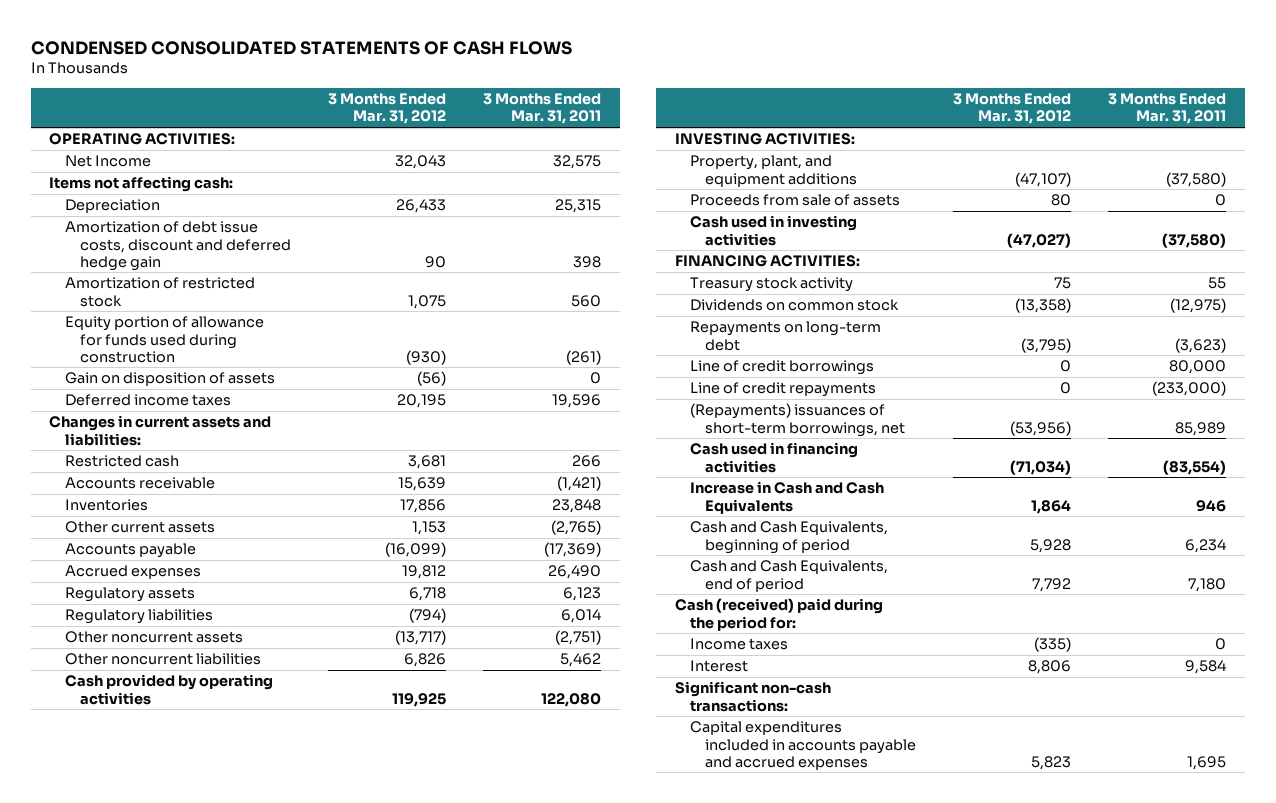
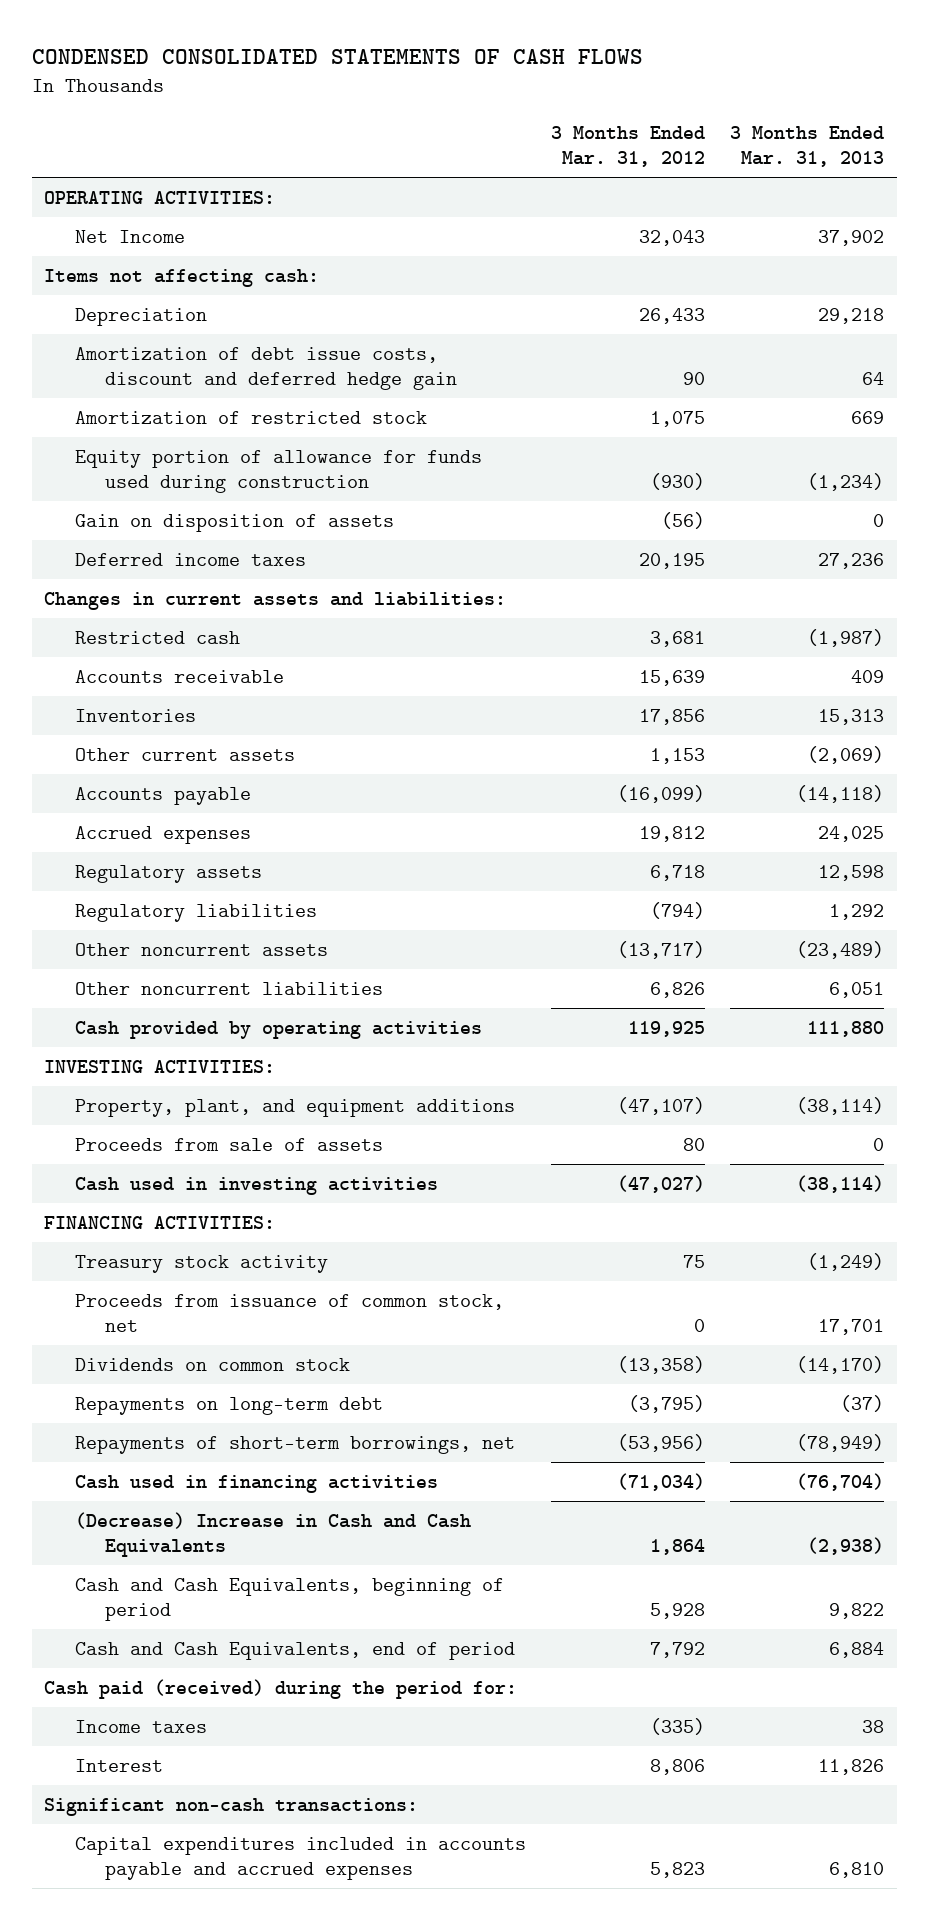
[483,93,602,125] 3 Months Ended Mar. 31, 2011 -> none
none -> [730,125,885,167] 3 Months Ended Mar. 31, 2013
none -> [74,1293,504,1333] Proceeds from issuance of common stock, net
[689,360,874,376] Line of credit borrowings -> none
[689,382,876,398] Line of credit repayments -> none
[689,403,906,437] (Repayments) issuances of short-term borrowings, net -> [74,1435,515,1454] Repayments of short-term borrowings, net
[689,481,884,514] Increase in Cash and Cash Equivalents -> [74,1511,471,1558] (Decrease) Increase in Cash and Cash Equivalents
[674,598,883,631] Cash (received) paid during the period for: -> [44,1678,518,1699] Cash paid (received) during the period for:

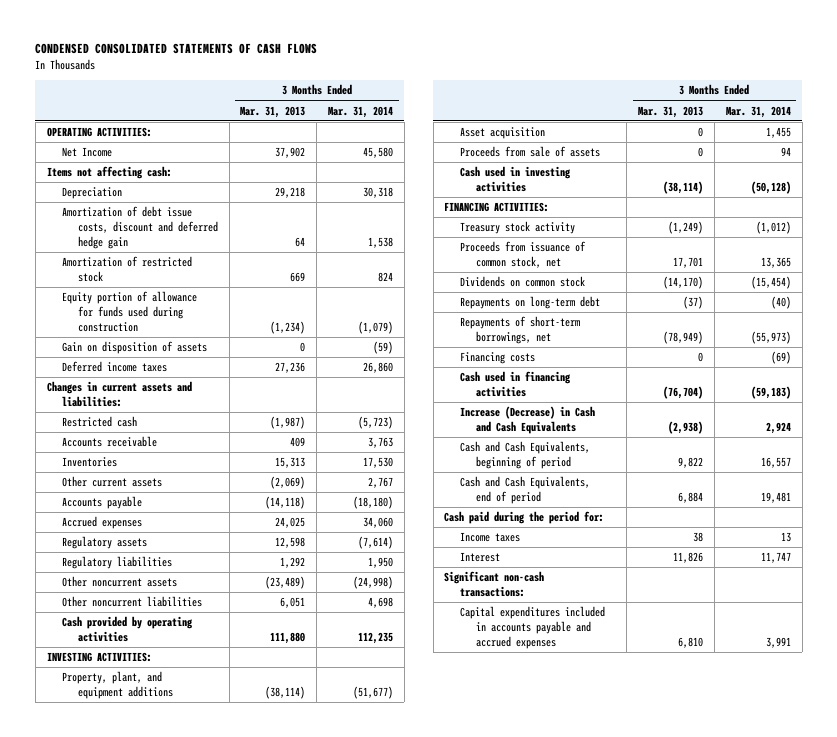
[551,125,706,167] 3 Months Ended Mar. 31, 2012 -> none
none -> [328,105,394,118] Mar. 31, 2014
none -> [459,127,545,140] Asset acquisition
none -> [459,352,535,365] Financing costs
[74,1511,471,1558] (Decrease) Increase in Cash and Cash Equivalents -> [459,406,595,435] Increase (Decrease) in Cash and Cash Equivalents
[44,1678,518,1699] Cash paid (received) during the period for: -> [444,511,605,525] Cash paid during the period for:

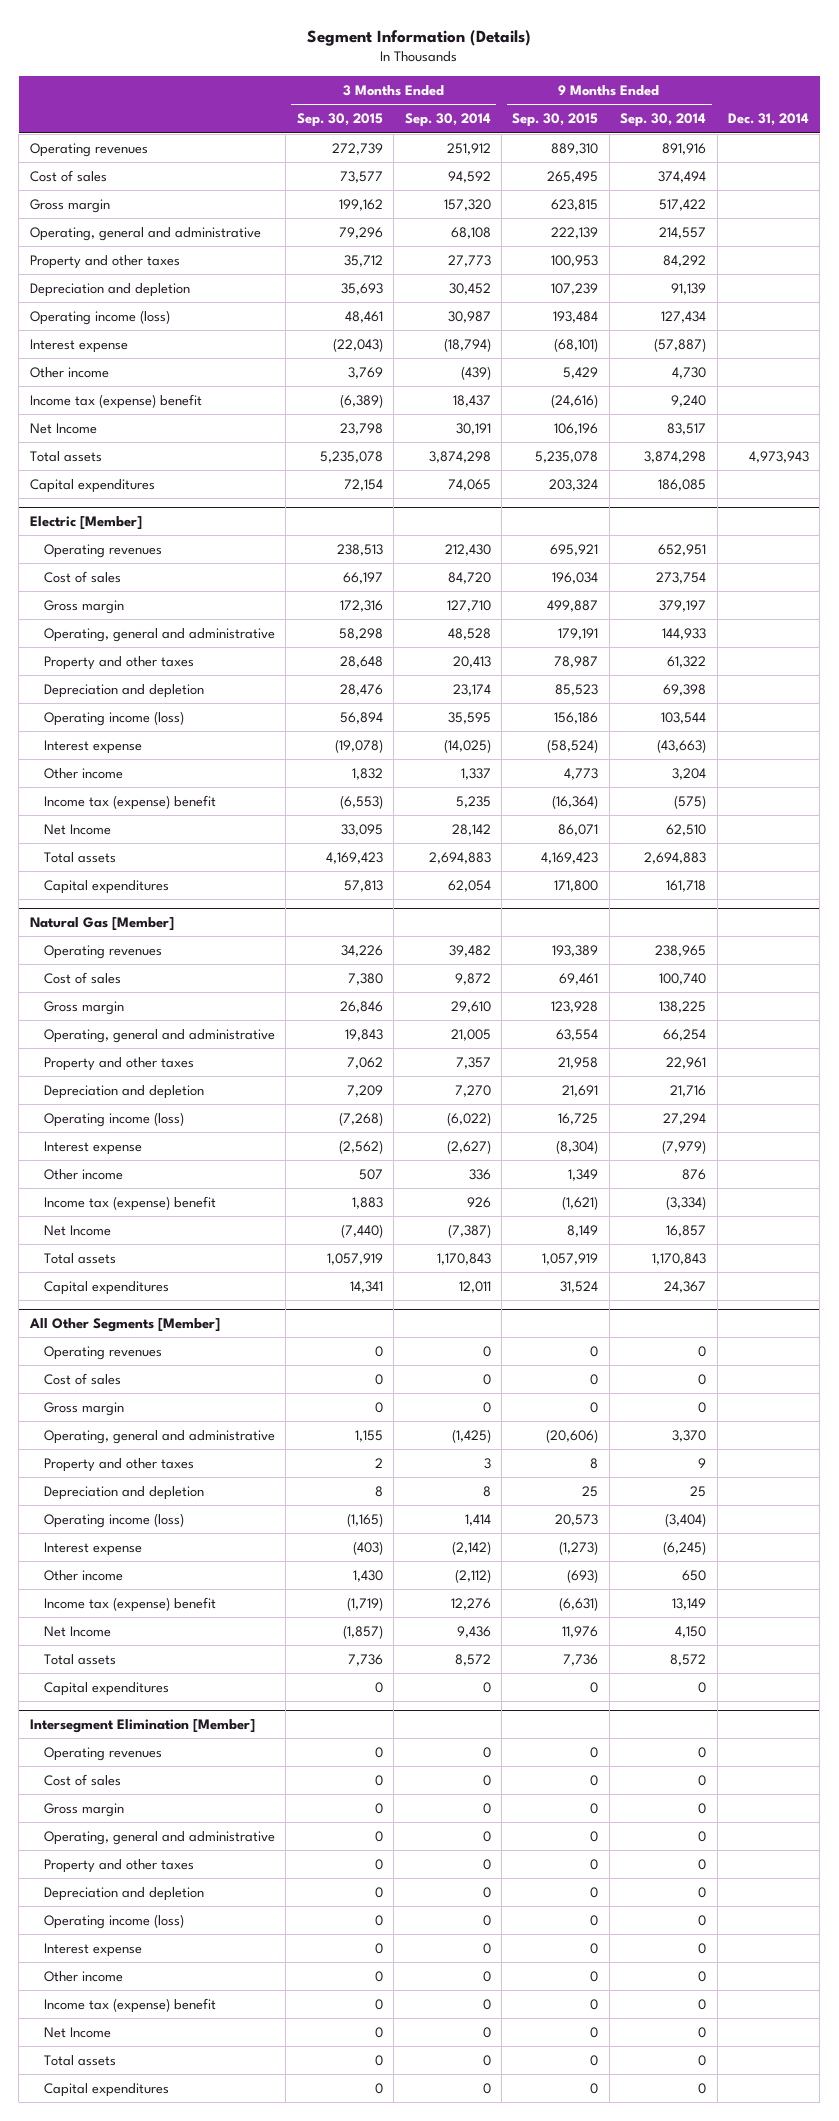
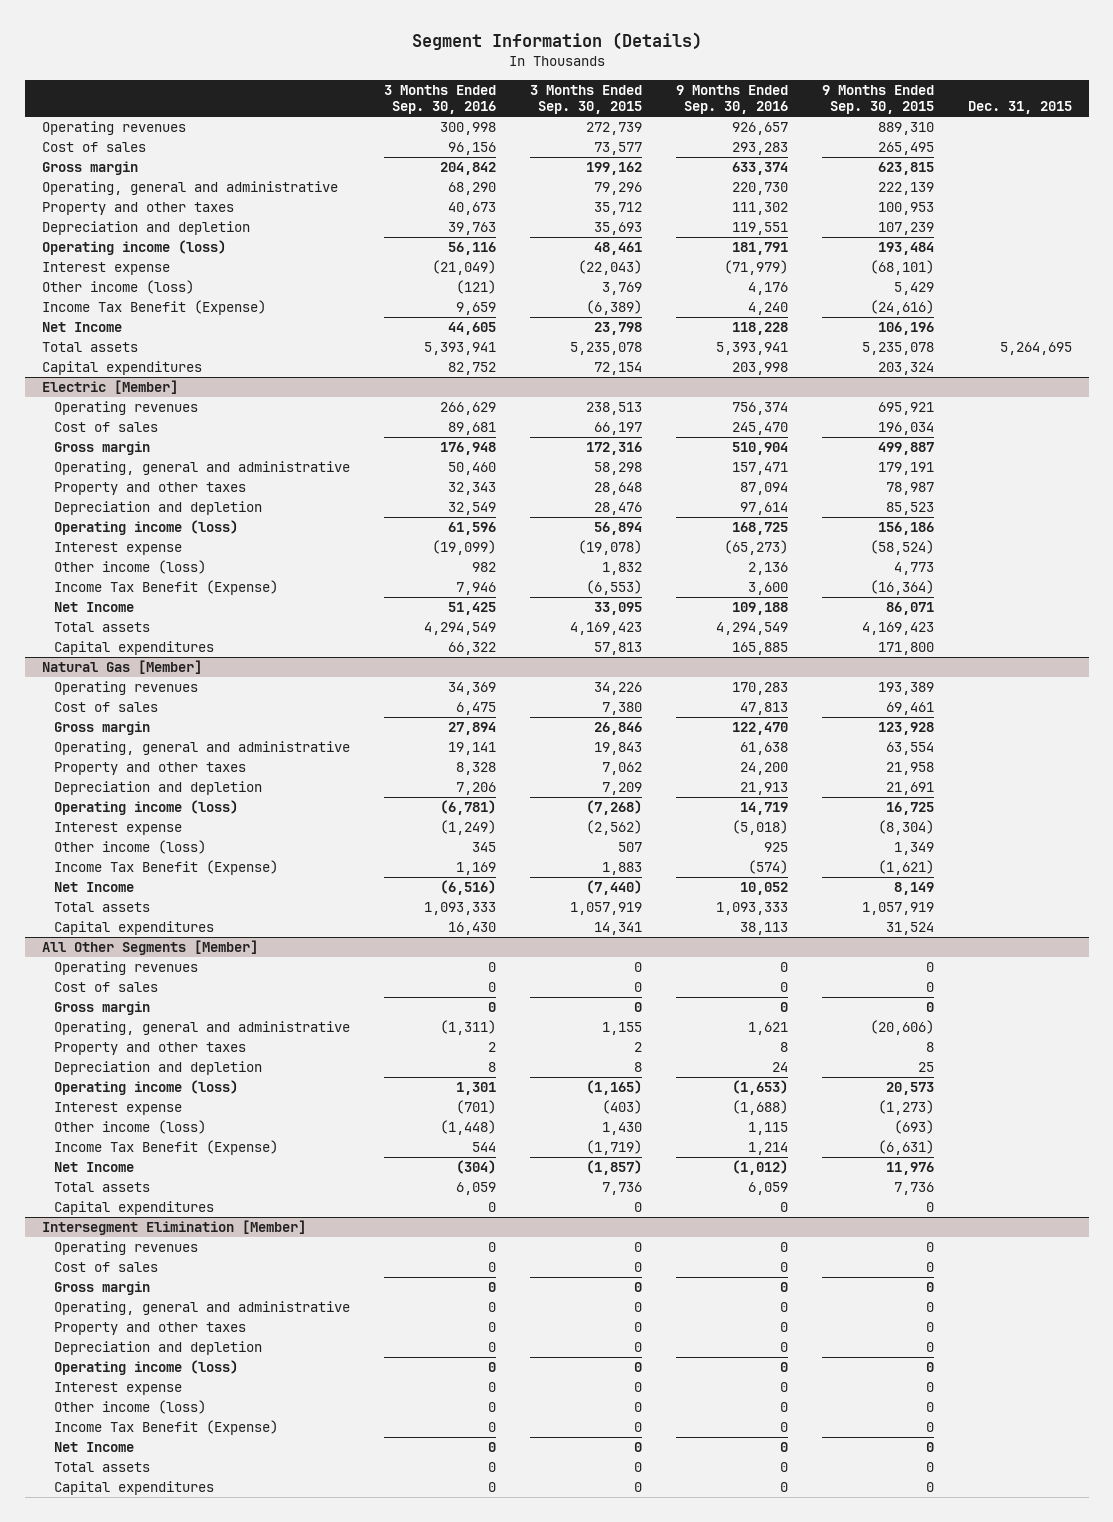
[404,113,491,128] Sep. 30, 2014 -> none
[620,113,707,128] Sep. 30, 2014 -> none
[727,113,809,127] Dec. 31, 2014 -> none
none -> [384,85,497,115] 3 Months Ended Sep. 30, 2016
none -> [675,85,788,115] 9 Months Ended Sep. 30, 2016
none -> [967,101,1072,115] Dec. 31, 2015
[29,366,109,378] Other income -> [41,280,194,295] Other income (loss)
[29,393,202,409] Income tax (expense) benefit -> [41,300,266,316] Income Tax Benefit (Expense)
[43,767,123,779] Other income -> [54,560,207,575] Other income (loss)
[43,794,216,810] Income tax (expense) benefit -> [54,580,279,596] Income Tax Benefit (Expense)
[43,1168,123,1180] Other income -> [54,840,207,855] Other income (loss)
[43,1195,216,1211] Income tax (expense) benefit -> [54,860,279,876] Income Tax Benefit (Expense)
[43,1569,123,1581] Other income -> [54,1120,207,1135] Other income (loss)
[43,1596,216,1612] Income tax (expense) benefit -> [54,1140,279,1156] Income Tax Benefit (Expense)
[43,1970,123,1982] Other income -> [54,1400,207,1415] Other income (loss)
[43,1997,216,2013] Income tax (expense) benefit -> [54,1420,279,1436] Income Tax Benefit (Expense)

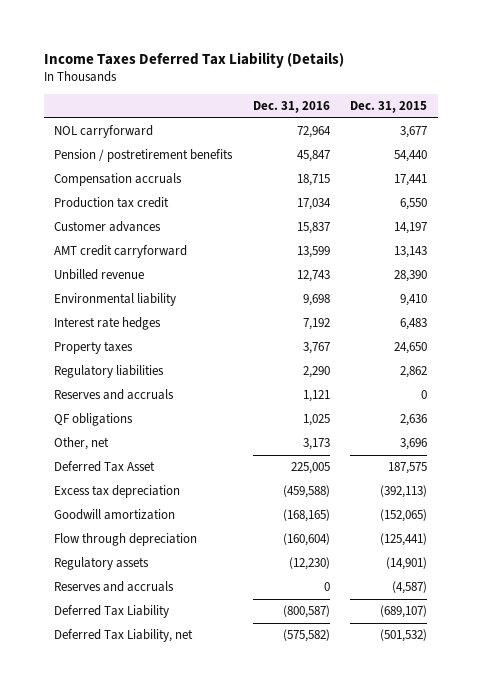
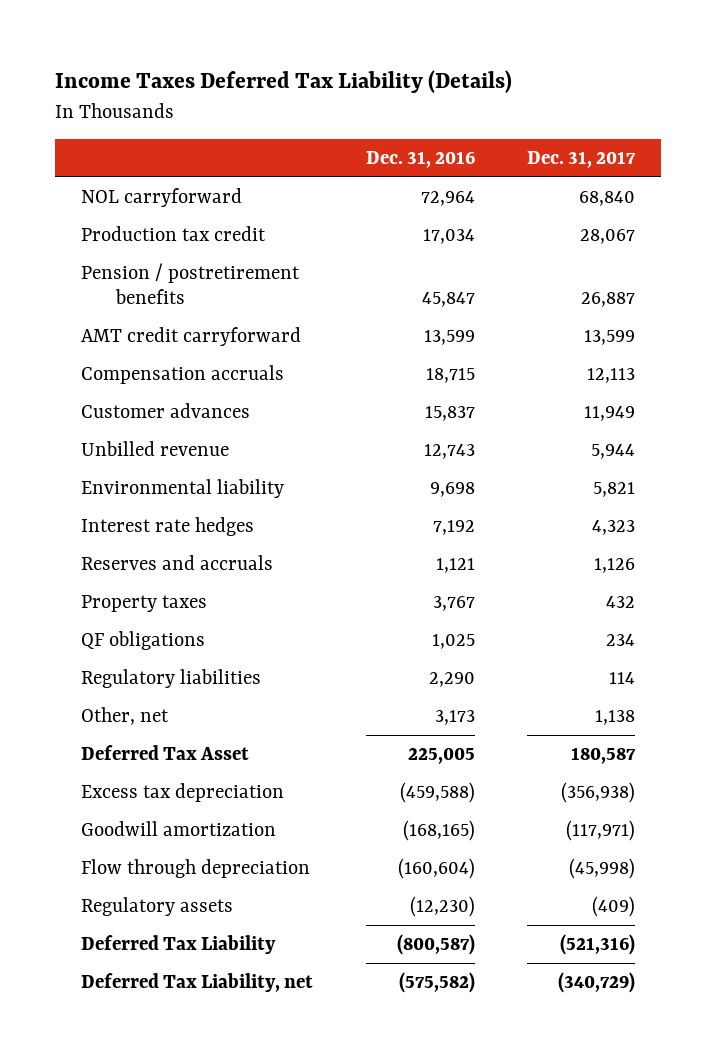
[350,101,428,114] Dec. 31, 2015 -> none
none -> [526,151,636,169] Dec. 31, 2017
[53,197,169,209] Production tax credit -> [81,226,267,242] Production tax credit
[53,245,187,259] AMT credit carryforward -> [81,327,302,347] AMT credit carryforward
[53,341,133,355] Property taxes -> [81,595,208,613] Property taxes
[53,365,164,379] Regulatory liabilities -> [81,669,262,689] Regulatory liabilities
[53,581,174,593] Reserves and accruals -> none

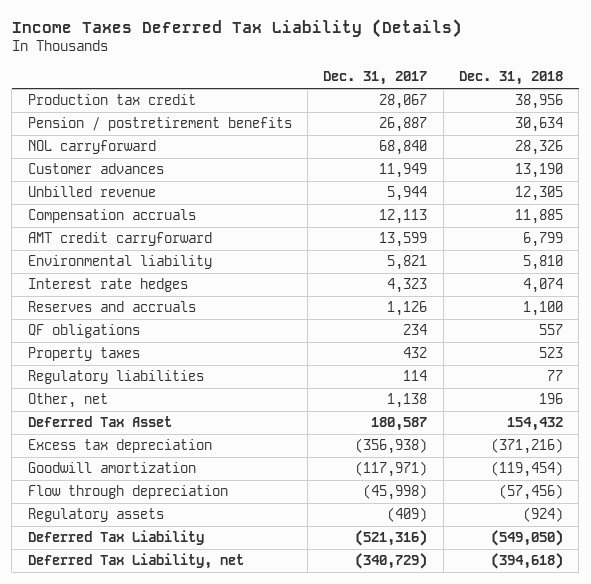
[365,151,475,169] Dec. 31, 2016 -> none
none -> [459,71,564,86] Dec. 31, 2018
[81,188,243,208] NOL carryforward -> [27,140,156,155] NOL carryforward
[81,365,285,385] Compensation accruals -> [27,209,196,224] Compensation accruals
[81,327,302,347] AMT credit carryforward -> [27,232,212,247] AMT credit carryforward
[81,595,208,613] Property taxes -> [27,347,140,362] Property taxes

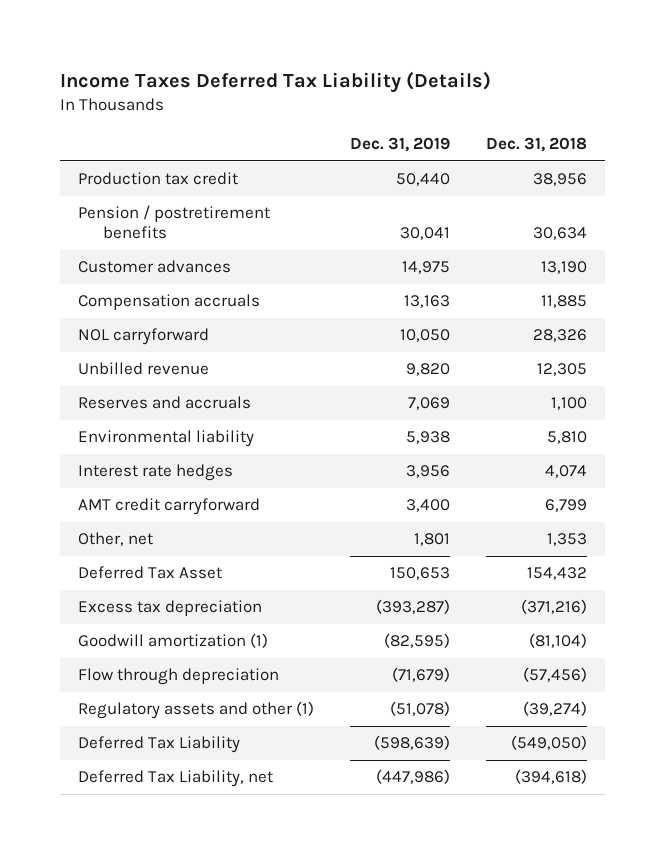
[323,71,428,86] Dec. 31, 2017 -> none
none -> [349,137,450,153] Dec. 31, 2019
[27,140,156,155] NOL carryforward -> [77,328,209,346] NOL carryforward
[27,186,156,198] Unbilled revenue -> [77,362,209,376] Unbilled revenue
[27,301,196,313] Reserves and accruals -> [77,396,251,410] Reserves and accruals
[27,324,140,339] QF obligations -> none
[27,347,140,362] Property taxes -> none
[27,370,204,385] Regulatory liabilities -> none
[27,232,212,247] AMT credit carryforward -> [77,498,260,516] AMT credit carryforward
[539,393,564,405] 196 -> [546,533,587,547] 1,353
[27,462,196,474] Goodwill amortization -> [77,633,268,649] Goodwill amortization (1)
[491,461,564,478] (119,454) -> [528,633,587,649] (81,104)
[27,508,164,523] Regulatory assets -> [77,701,314,720] Regulatory assets and other (1)
[523,507,564,523] (924) -> [522,701,587,717] (39,274)

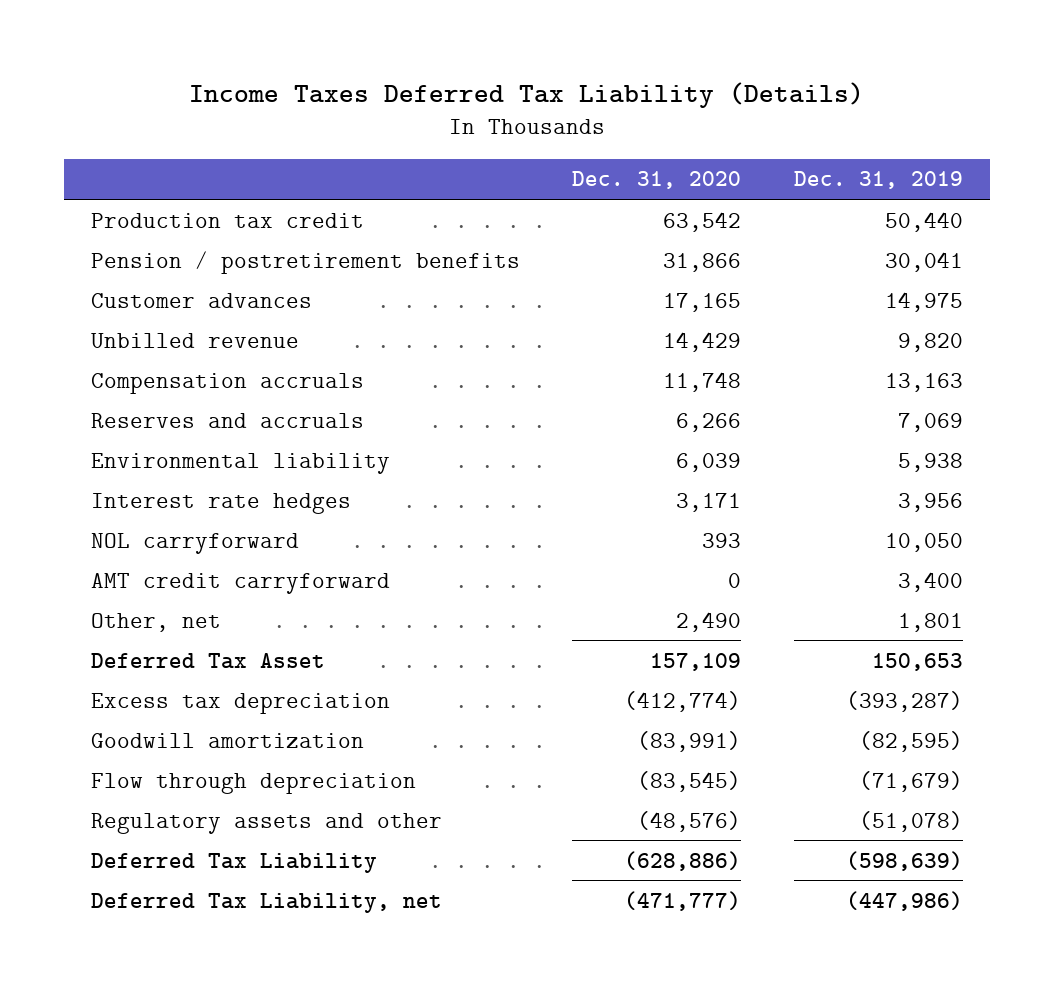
[485,137,587,153] Dec. 31, 2018 -> none
none -> [572,171,742,190] Dec. 31, 2020
[77,294,260,311] Compensation accruals -> [90,372,364,394] Compensation accruals
[77,328,209,346] NOL carryforward -> [90,532,299,554] NOL carryforward
[77,633,268,649] Goodwill amortization (1) -> [90,732,364,748] Goodwill amortization
[77,701,314,720] Regulatory assets and other (1) -> [90,812,442,834] Regulatory assets and other

